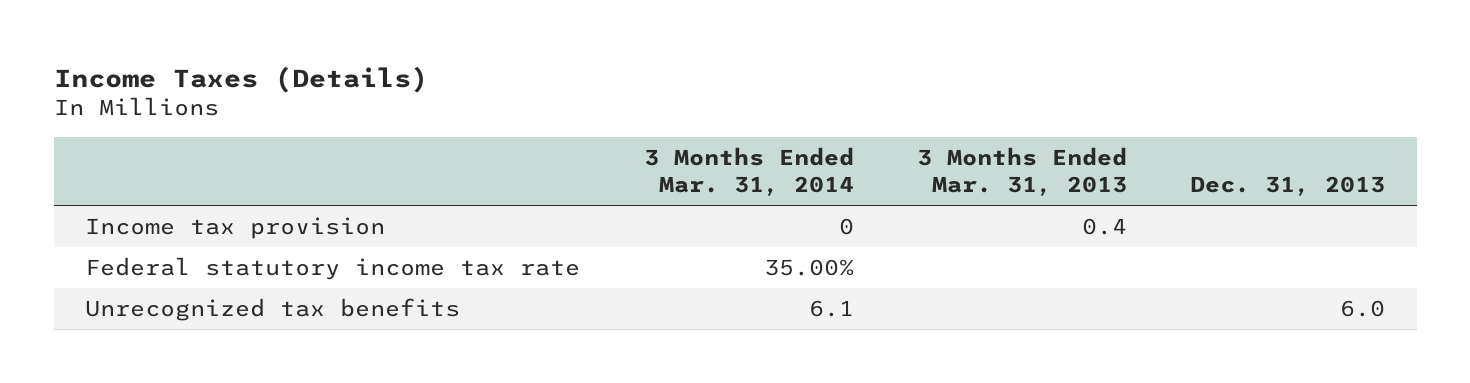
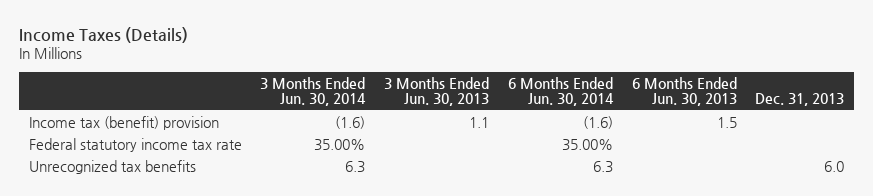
[643,146,854,197] 3 Months Ended Mar. 31, 2014 -> none
[916,146,1127,197] 3 Months Ended Mar. 31, 2013 -> none
none -> [260,76,367,107] 3 Months Ended Jun. 30, 2014
none -> [384,76,490,107] 3 Months Ended Jun. 30, 2013
none -> [507,76,614,107] 6 Months Ended Jun. 30, 2014
none -> [631,76,737,107] 6 Months Ended Jun. 30, 2013
[85,216,386,239] Income tax provision -> [28,115,219,130] Income tax (benefit) provision

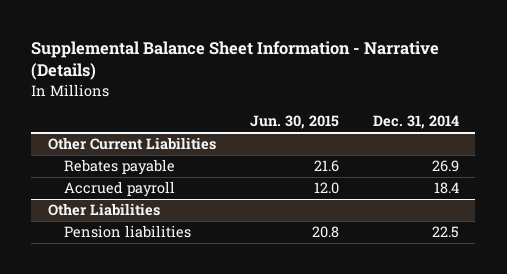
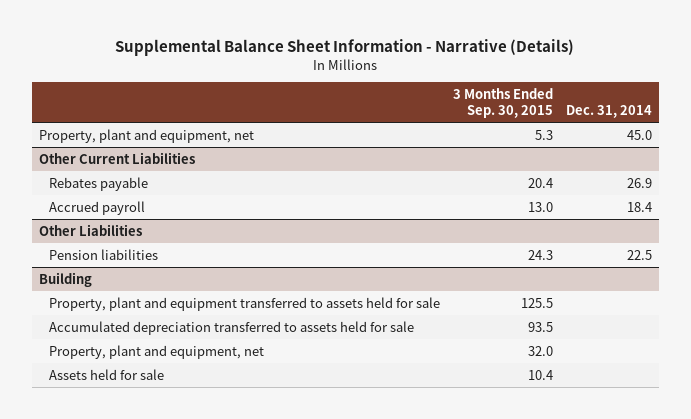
[249,115,339,130] Jun. 30, 2015 -> none
none -> [452,88,553,119] 3 Months Ended Sep. 30, 2015
none -> [38,128,254,143] Property, plant and equipment, net
none -> [38,271,92,287] Building
none -> [48,296,440,311] Property, plant and equipment transferred to assets held for sale
none -> [48,320,414,335] Accumulated depreciation transferred to assets held for sale
none -> [48,344,264,359] Property, plant and equipment, net
none -> [48,368,164,380] Assets held for sale

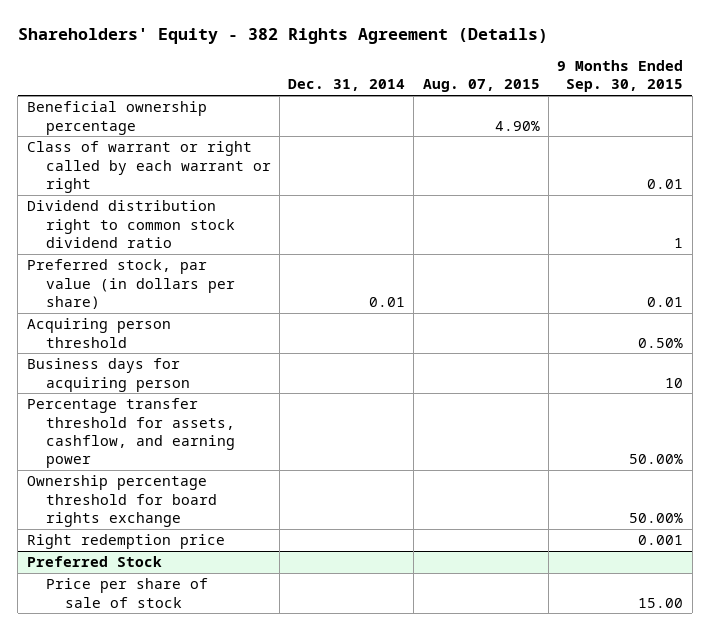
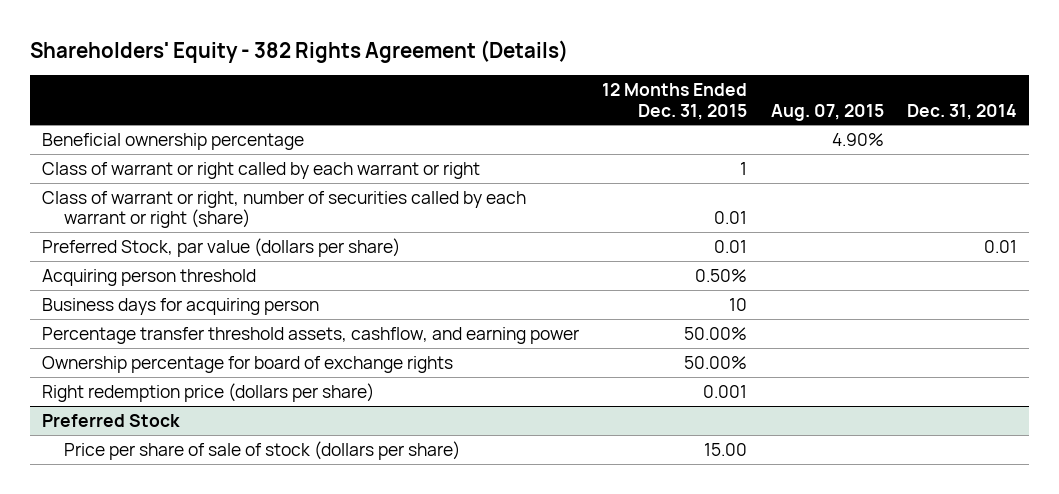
[557,60,684,93] 9 Months Ended Sep. 30, 2015 -> none
none -> [602,83,748,120] 12 Months Ended Dec. 31, 2015
[26,200,235,248] Dividend distribution right to common stock dividend ratio -> none
none -> [41,190,526,229] Class of warrant or right, number of securities called by each warrant or right (share)
[26,259,235,309] Preferred stock, par value (in dollars per share) -> [41,237,400,257] Preferred Stock, par value (dollars per share)
[26,398,235,468] Percentage transfer threshold for assets, cashflow, and earning power -> [41,326,579,344] Percentage transfer threshold assets, cashflow, and earning power
[26,475,217,527] Ownership percentage threshold for board rights exchange -> [41,355,453,373] Ownership percentage for board of exchange rights
[26,534,225,550] Right redemption price -> [41,382,374,402] Right redemption price (dollars per share)
[45,578,208,608] Price per share of sale of stock -> [63,440,460,460] Price per share of sale of stock (dollars per share)

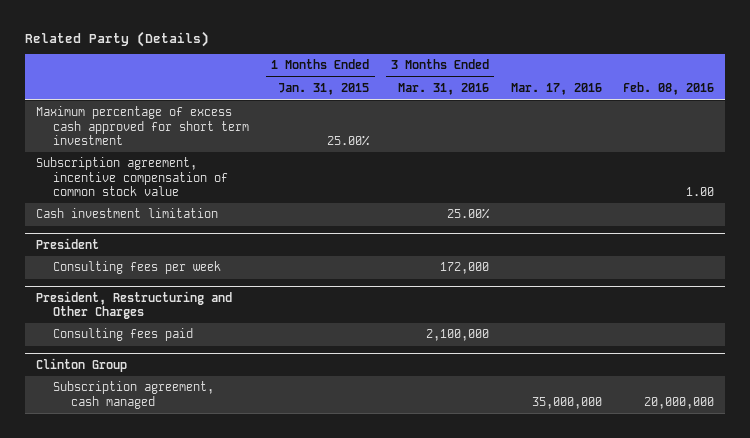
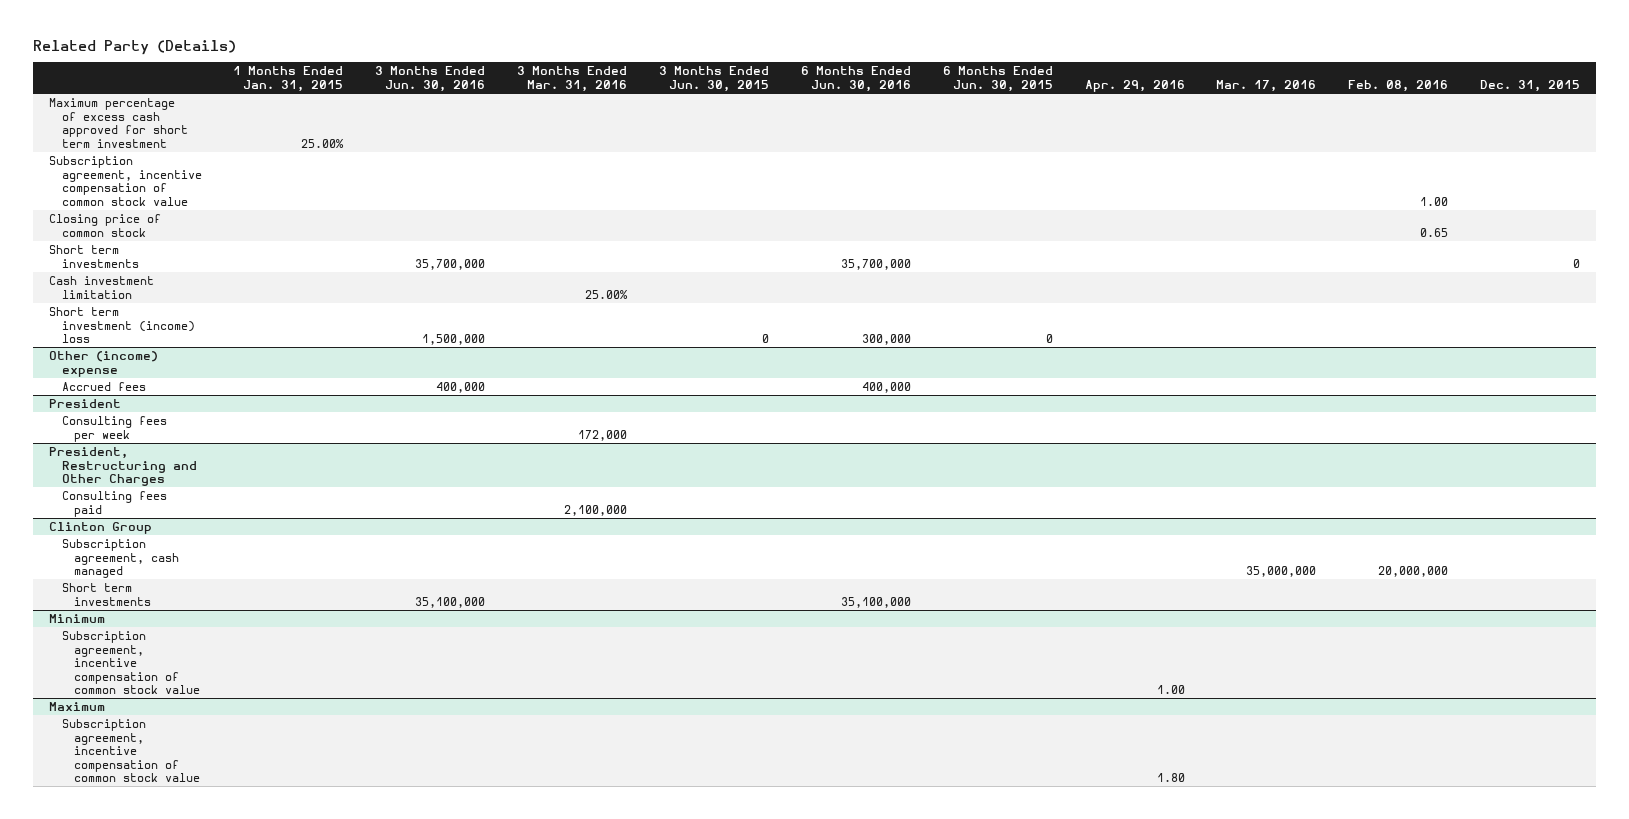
none -> [375,66,486,93] 3 Months Ended Jun. 30, 2016
none -> [659,66,770,93] 3 Months Ended Jun. 30, 2015
none -> [800,66,911,93] 6 Months Ended Jun. 30, 2016
none -> [942,66,1053,93] 6 Months Ended Jun. 30, 2015
none -> [1084,80,1185,93] Apr. 29, 2016
none -> [1480,80,1581,93] Dec. 31, 2015
none -> [48,214,161,237] Closing price of common stock
none -> [48,245,139,268] Short term investments
none -> [48,307,195,344] Short term investment (income) loss
none -> [48,351,158,377] Other (income) expense
none -> [61,382,146,392] Accrued fees
none -> [61,583,152,606] Short term investments
none -> [48,614,105,624] Minimum
none -> [61,631,201,695] Subscription agreement, incentive compensation of common stock value
none -> [48,702,105,712] Maximum
none -> [61,719,201,783] Subscription agreement, incentive compensation of common stock value

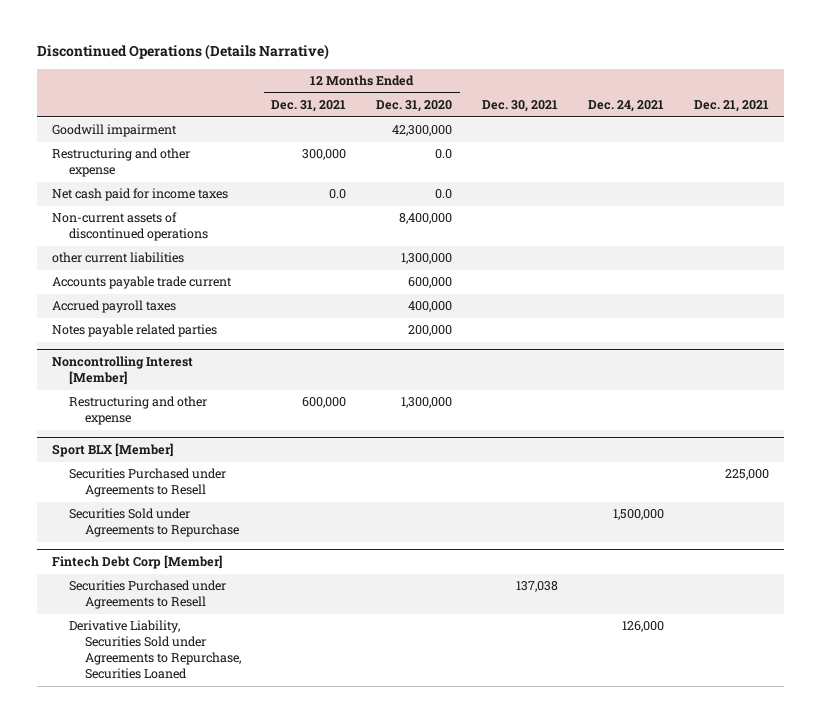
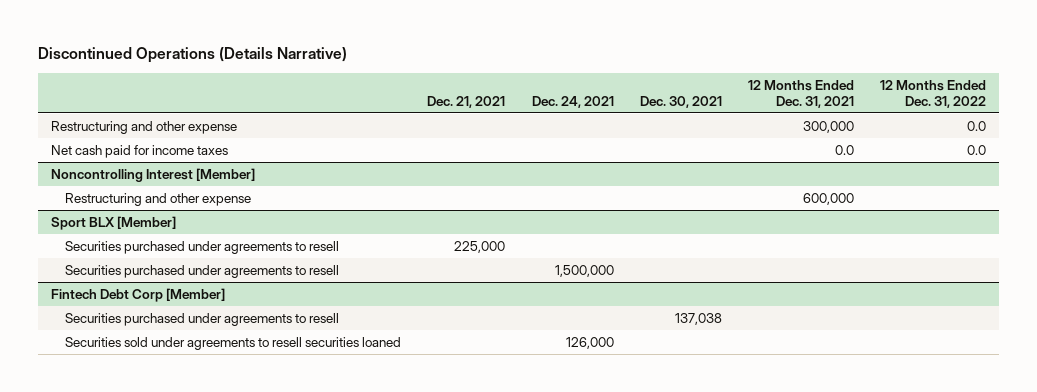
[376,100,453,113] Dec. 31, 2020 -> none
none -> [879,79,986,109] 12 Months Ended Dec. 31, 2022
[52,124,178,138] Goodwill impairment -> none
[52,212,208,242] Non-current assets of discontinued operations -> none
[52,252,185,264] other current liabilities -> none
[52,276,233,290] Accounts payable trade current -> none
[52,300,177,314] Accrued payroll taxes -> none
[52,324,218,338] Notes payable related parties -> none
[68,468,226,498] Securities Purchased under Agreements to Resell -> [65,240,340,254] Securities purchased under agreements to resell
[68,508,240,538] Securities Sold under Agreements to Repurchase -> [65,264,340,278] Securities purchased under agreements to resell
[68,580,226,610] Securities Purchased under Agreements to Resell -> [65,312,340,326] Securities purchased under agreements to resell
[68,620,242,680] Derivative Liability, Securities Sold under Agreements to Repurchase, Securities Loaned -> [65,336,402,350] Securities sold under agreements to resell securities loaned

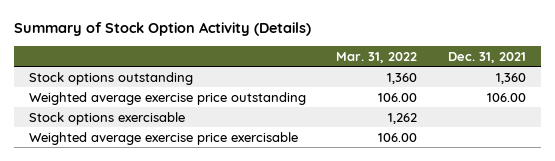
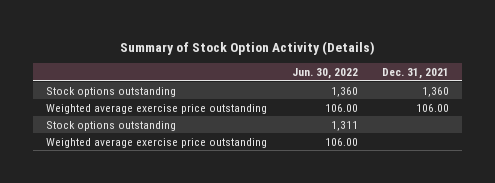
[336,51,418,63] Mar. 31, 2022 -> none
none -> [291,68,358,80] Jun. 30, 2022
[28,111,185,125] Stock options exercisable -> [45,120,176,131] Stock options outstanding
[28,131,298,145] Weighted average exercise price exercisable -> [45,137,267,148] Weighted average exercise price outstanding

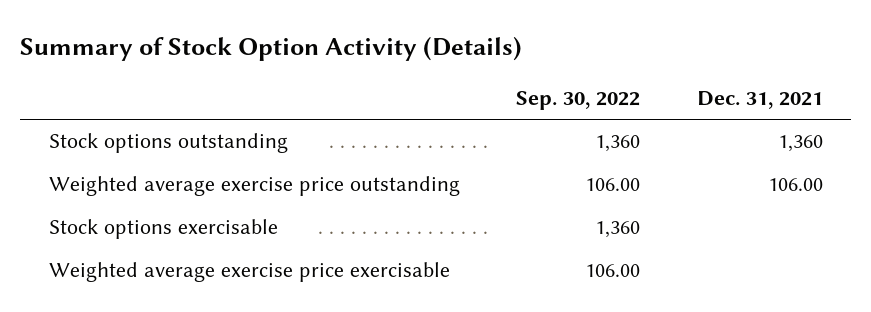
[291,68,358,80] Jun. 30, 2022 -> none
none -> [516,91,641,111] Sep. 30, 2022
[45,120,176,131] Stock options outstanding -> [48,219,278,240] Stock options exercisable
[45,137,267,148] Weighted average exercise price outstanding -> [48,262,450,283] Weighted average exercise price exercisable

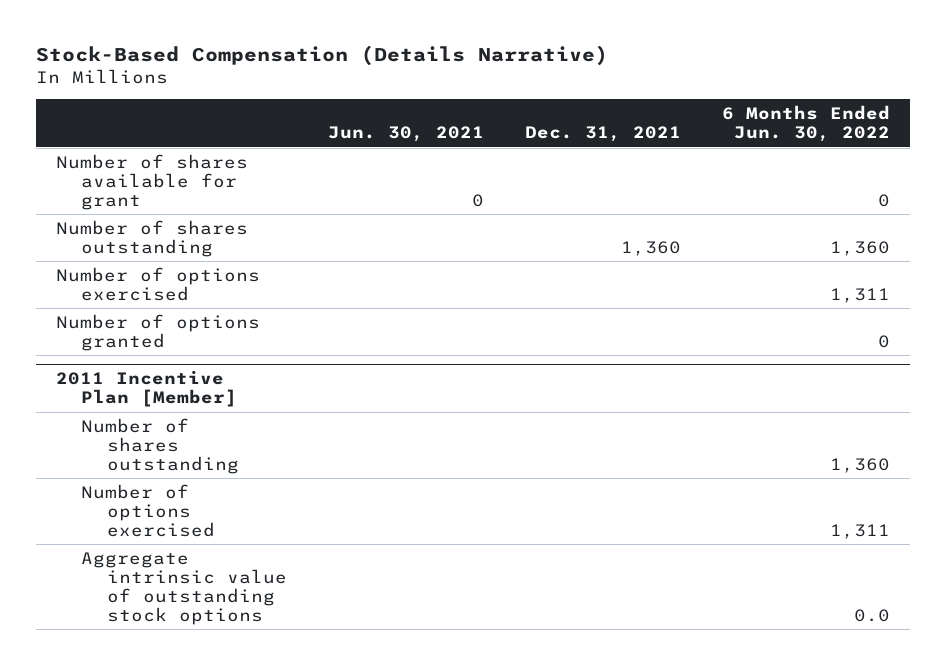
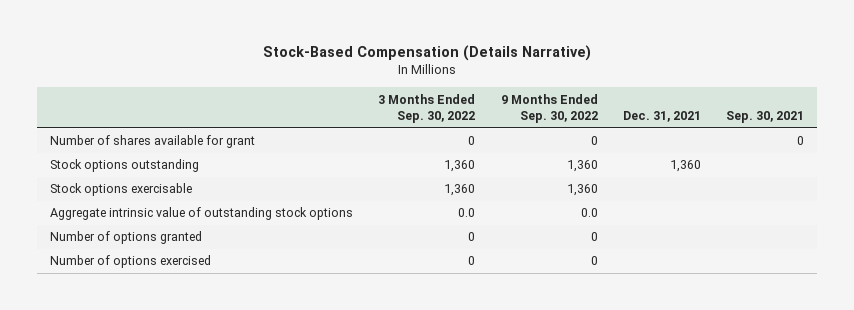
[327,126,484,143] Jun. 30, 2021 -> none
[721,105,890,143] 6 Months Ended Jun. 30, 2022 -> none
none -> [378,93,476,124] 3 Months Ended Sep. 30, 2022
none -> [500,93,598,124] 9 Months Ended Sep. 30, 2022
none -> [726,111,805,124] Sep. 30, 2021
[56,219,249,257] Number of shares outstanding -> [50,159,200,173] Stock options outstanding
none -> [50,183,193,197] Stock options exercisable
none -> [50,207,354,221] Aggregate intrinsic value of outstanding stock options
[56,370,238,408] 2011 Incentive Plan [Member] -> none
[81,417,239,474] Number of shares outstanding -> none
[81,483,215,537] Number of options exercised -> none
[81,551,287,625] Aggregate intrinsic value of outstanding stock options -> none
[56,266,261,301] Number of options exercised -> [50,255,212,269] Number of options exercised

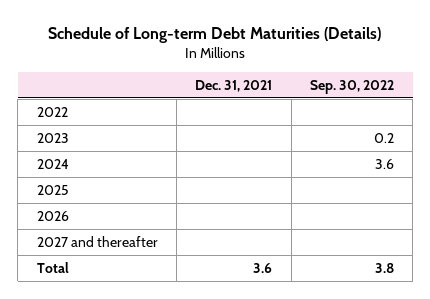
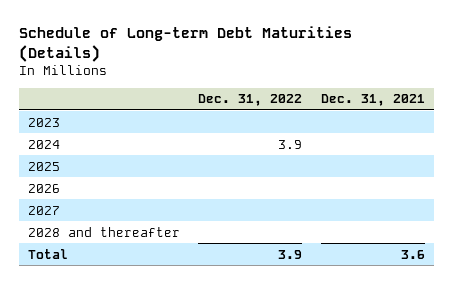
[309,79,394,94] Sep. 30, 2022 -> none
none -> [198,94,303,107] Dec. 31, 2022
[36,106,68,117] 2022 -> none
none -> [27,205,60,215] 2027
[36,235,158,247] 2027 and thereafter -> [27,226,180,237] 2028 and thereafter

